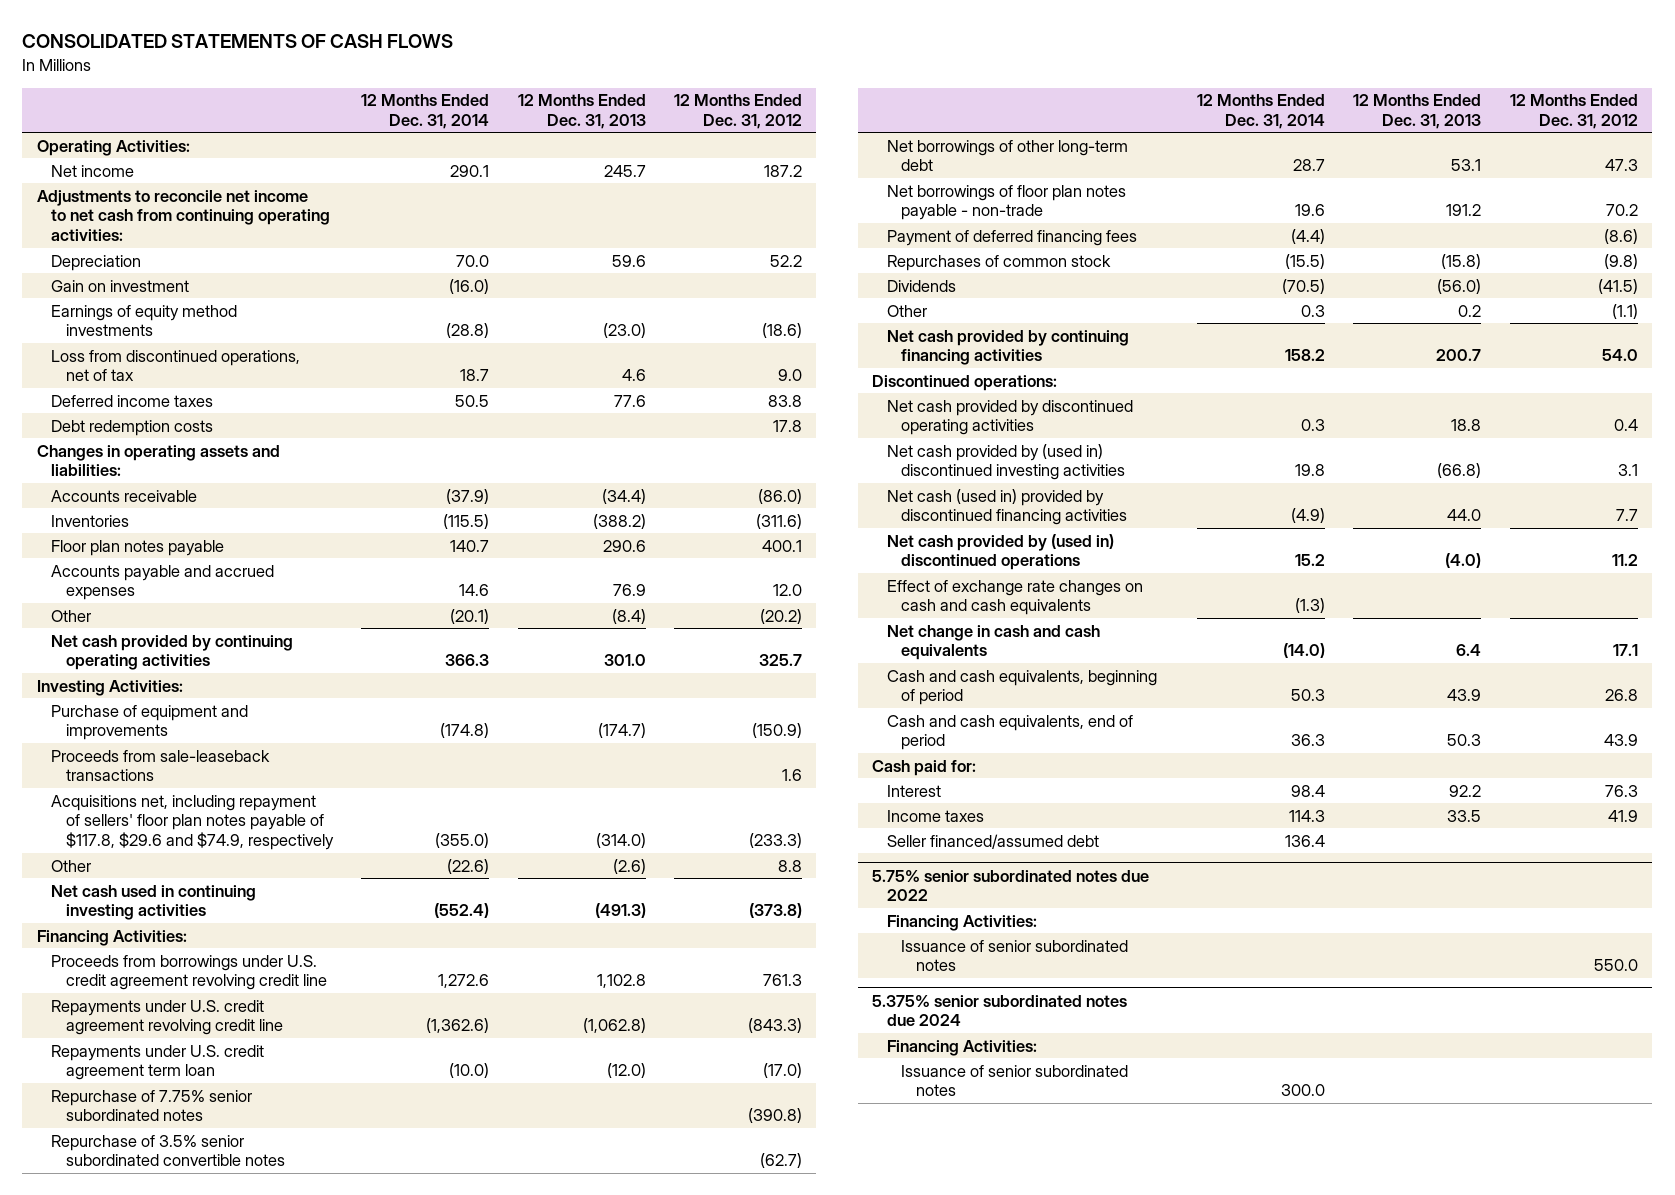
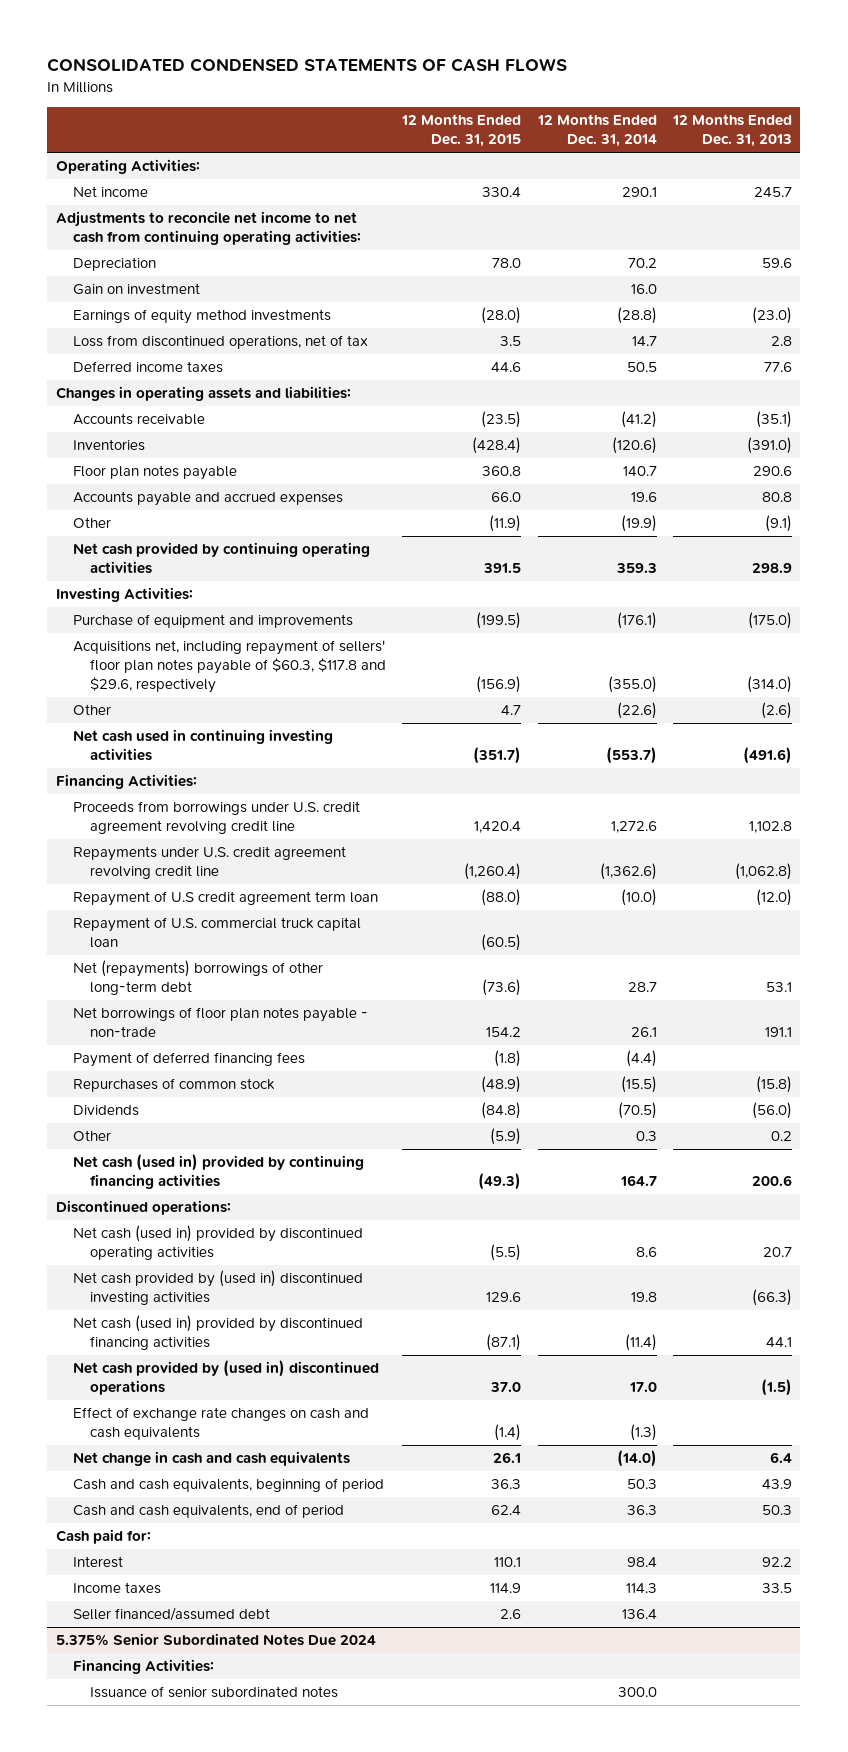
[22,34,454,49] CONSOLIDATED STATEMENTS OF CASH FLOWS -> [47,58,568,73] CONSOLIDATED CONDENSED STATEMENTS OF CASH FLOWS
[674,94,803,130] 12 Months Ended Dec. 31, 2012 -> none
none -> [401,114,522,148] 12 Months Ended Dec. 31, 2015
[456,254,490,267] 70.0 -> [627,258,657,269] 70.2
[449,278,490,294] (16.0) -> [630,284,657,295] 16.0
[460,369,490,382] 18.7 -> [631,336,657,347] 14.7
[621,369,646,382] 4.6 -> [771,336,793,347] 2.8
[51,419,214,436] Debt redemption costs -> none
[446,488,490,504] (37.9) -> [620,411,657,429] (41.2)
[601,488,646,504] (34.4) -> [756,411,793,429] (35.1)
[443,513,490,529] (115.5) -> [611,437,657,455] (120.6)
[592,513,646,529] (388.2) -> [747,437,793,455] (391.0)
[459,584,490,597] 14.6 -> [630,492,657,503] 19.6
[612,584,646,597] 76.9 -> [762,492,793,503] 80.8
[450,608,490,624] (20.1) -> [620,515,657,533] (19.9)
[611,608,646,624] (8.4) -> [765,515,793,533] (9.1)
[445,654,490,667] 366.3 -> [615,563,657,574] 359.3
[603,654,646,667] 301.0 -> [752,563,793,574] 298.9
[51,749,271,782] Proceeds from sale-leaseback transactions -> none
[440,723,490,739] (174.8) -> [616,612,657,630] (176.1)
[597,723,646,739] (174.7) -> [748,612,793,630] (175.0)
[51,794,334,851] Acquisitions net, including repayment of sellers' floor plan notes payable of $117.8, $29.6 and $74.9, respectively -> [72,640,386,693] Acquisitions net, including repayment of sellers' floor plan notes payable of $60.3, $117.8 and $29.6, respectively
[434,903,490,919] (552.4) -> [605,747,657,765] (553.7)
[594,903,646,919] (491.3) -> [743,747,793,765] (491.6)
[51,1089,253,1122] Repurchase of 7.75% senior subordinated notes -> none
[51,1134,285,1167] Repurchase of 3.5% senior subordinated convertible notes -> none
[51,1044,265,1081] Repayments under U.S. credit agreement term loan -> [72,891,378,907] Repayment of U.S credit agreement term loan
none -> [72,917,361,949] Repayment of U.S. commercial truck capital loan
[886,139,1128,172] Net borrowings of other long-term debt -> [72,960,323,996] Net (repayments) borrowings of other long-term debt
[1294,204,1325,217] 19.6 -> [630,1027,657,1038] 26.1
[1446,204,1482,217] 191.2 -> [765,1027,793,1038] 191.1
[886,329,1129,366] Net cash provided by continuing financing activities -> [72,1154,364,1190] Net cash (used in) provided by continuing financing activities
[1284,349,1325,362] 158.2 -> [619,1175,657,1187] 164.7
[1436,349,1482,362] 200.7 -> [752,1175,793,1187] 200.6
[886,399,1133,436] Net cash provided by discontinued operating activities -> [72,1225,363,1261] Net cash (used in) provided by discontinued operating activities
[1300,419,1325,432] 0.3 -> [635,1247,657,1258] 8.6
[1451,419,1482,432] 18.8 -> [763,1247,793,1258] 20.7
[1437,463,1482,479] (66.8) -> [752,1289,793,1307] (66.3)
[1290,508,1325,524] (4.9) -> [624,1334,657,1352] (11.4)
[1447,509,1482,522] 44.0 -> [766,1337,793,1348] 44.1
[1294,554,1325,567] 15.2 -> [628,1382,657,1393] 17.0
[1445,553,1482,569] (4.0) -> [761,1379,793,1397] (1.5)
[872,869,1150,902] 5.75% senior subordinated notes due 2022 -> none
[886,914,1037,931] Financing Activities: -> none
[901,939,1129,972] Issuance of senior subordinated notes -> none
[872,994,1128,1027] 5.375% senior subordinated notes due 2024 -> [55,1633,376,1647] 5.375% Senior Subordinated Notes Due 2024

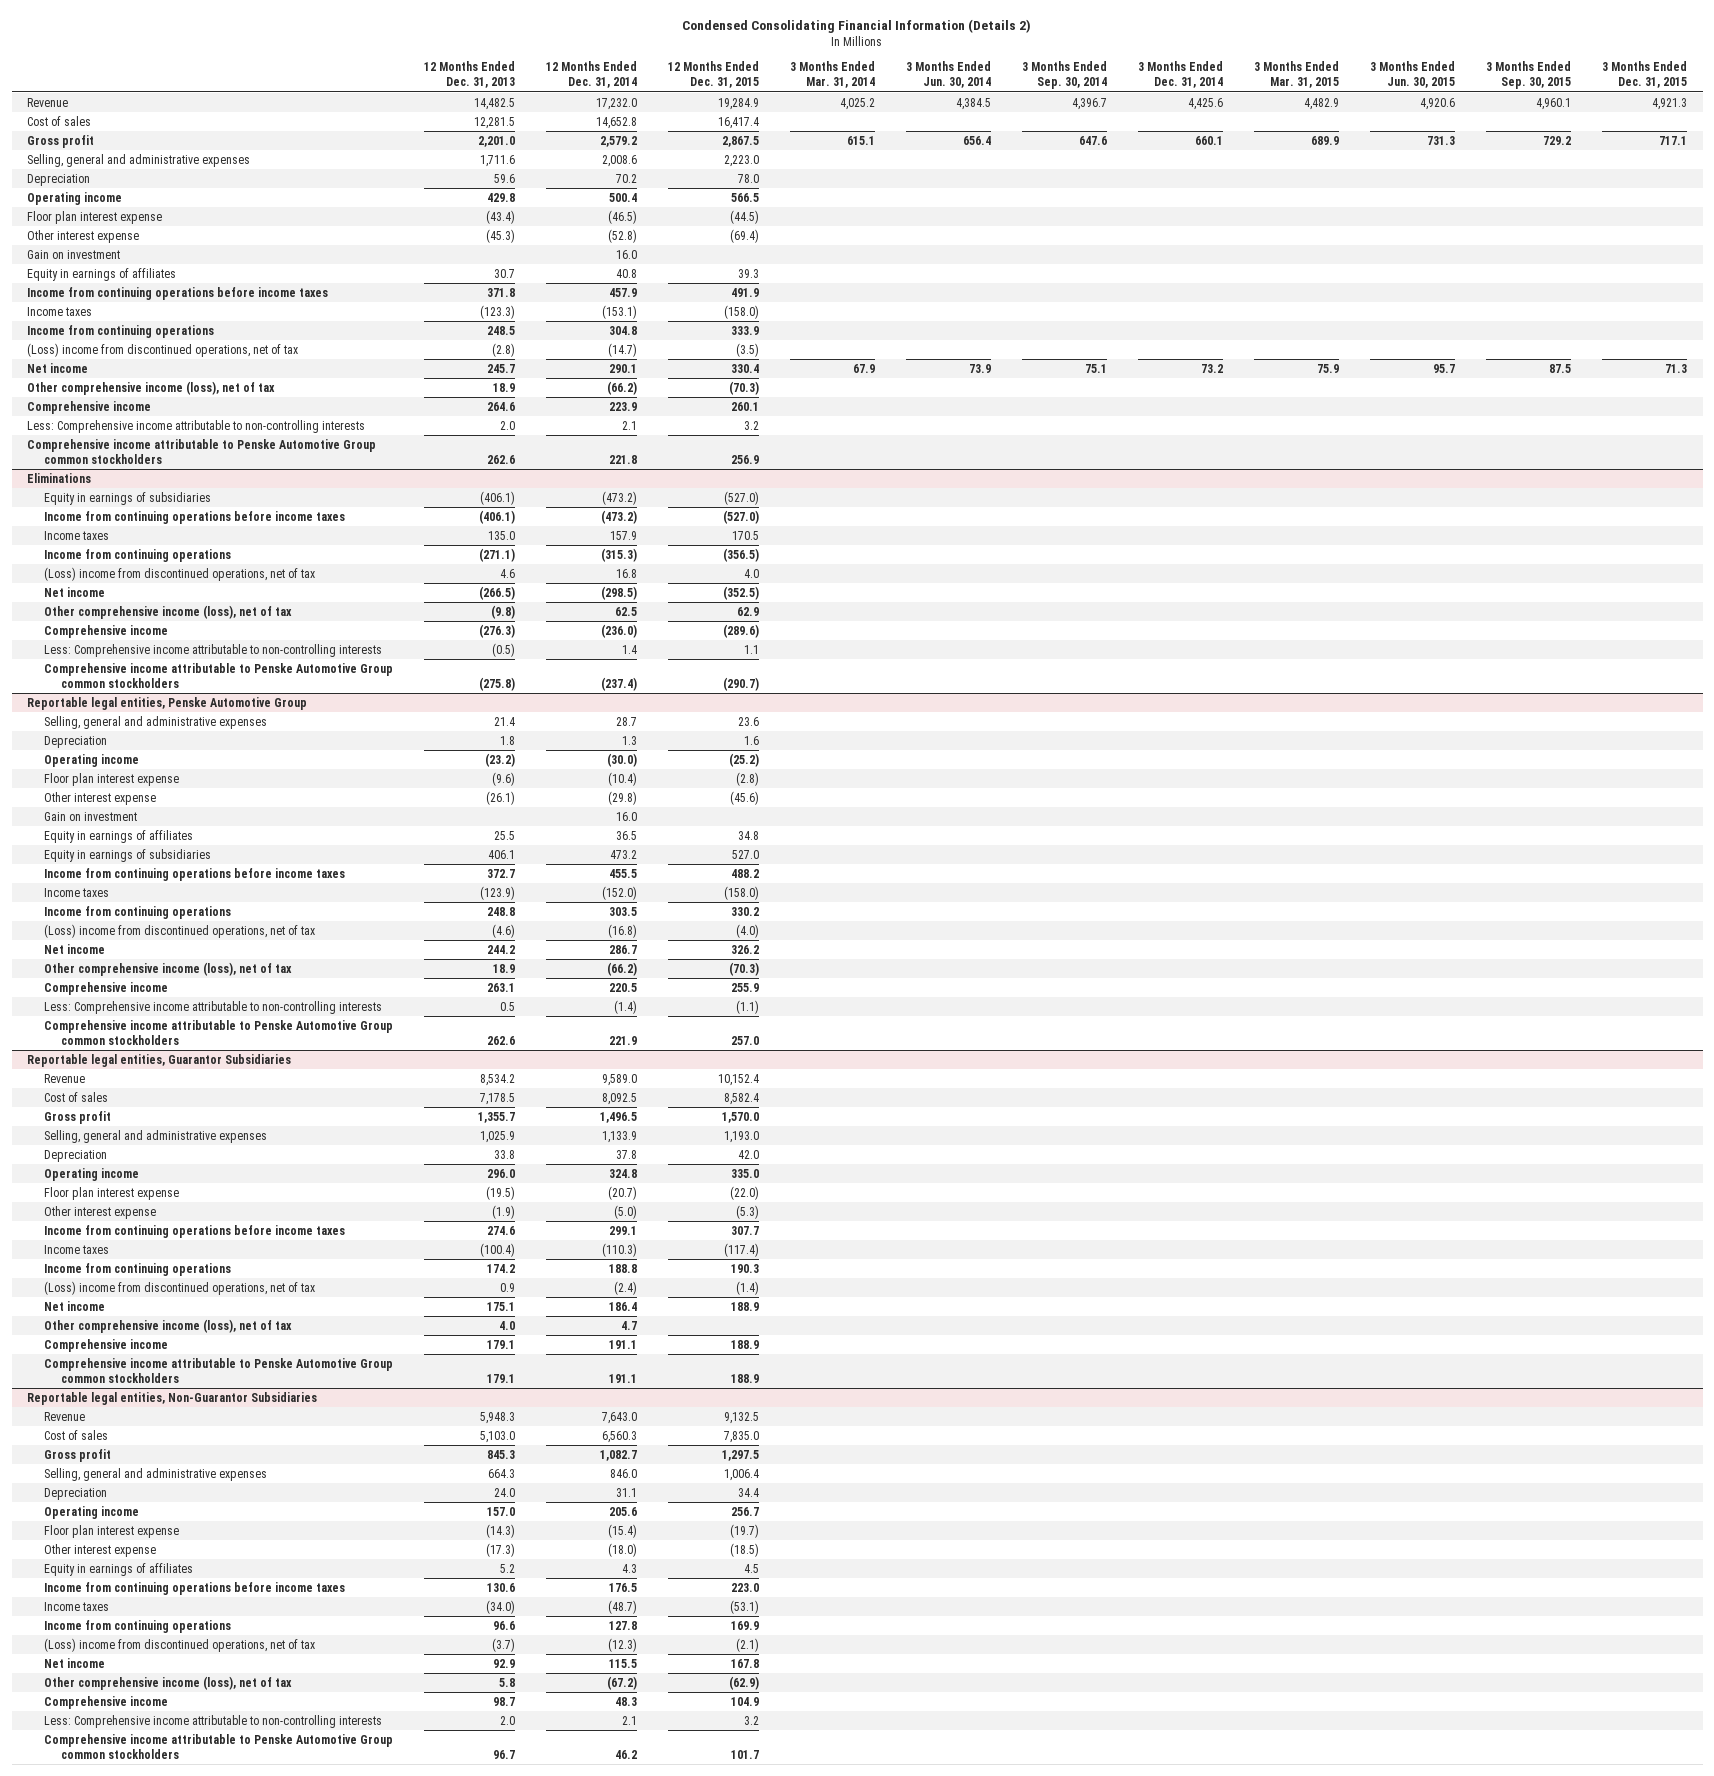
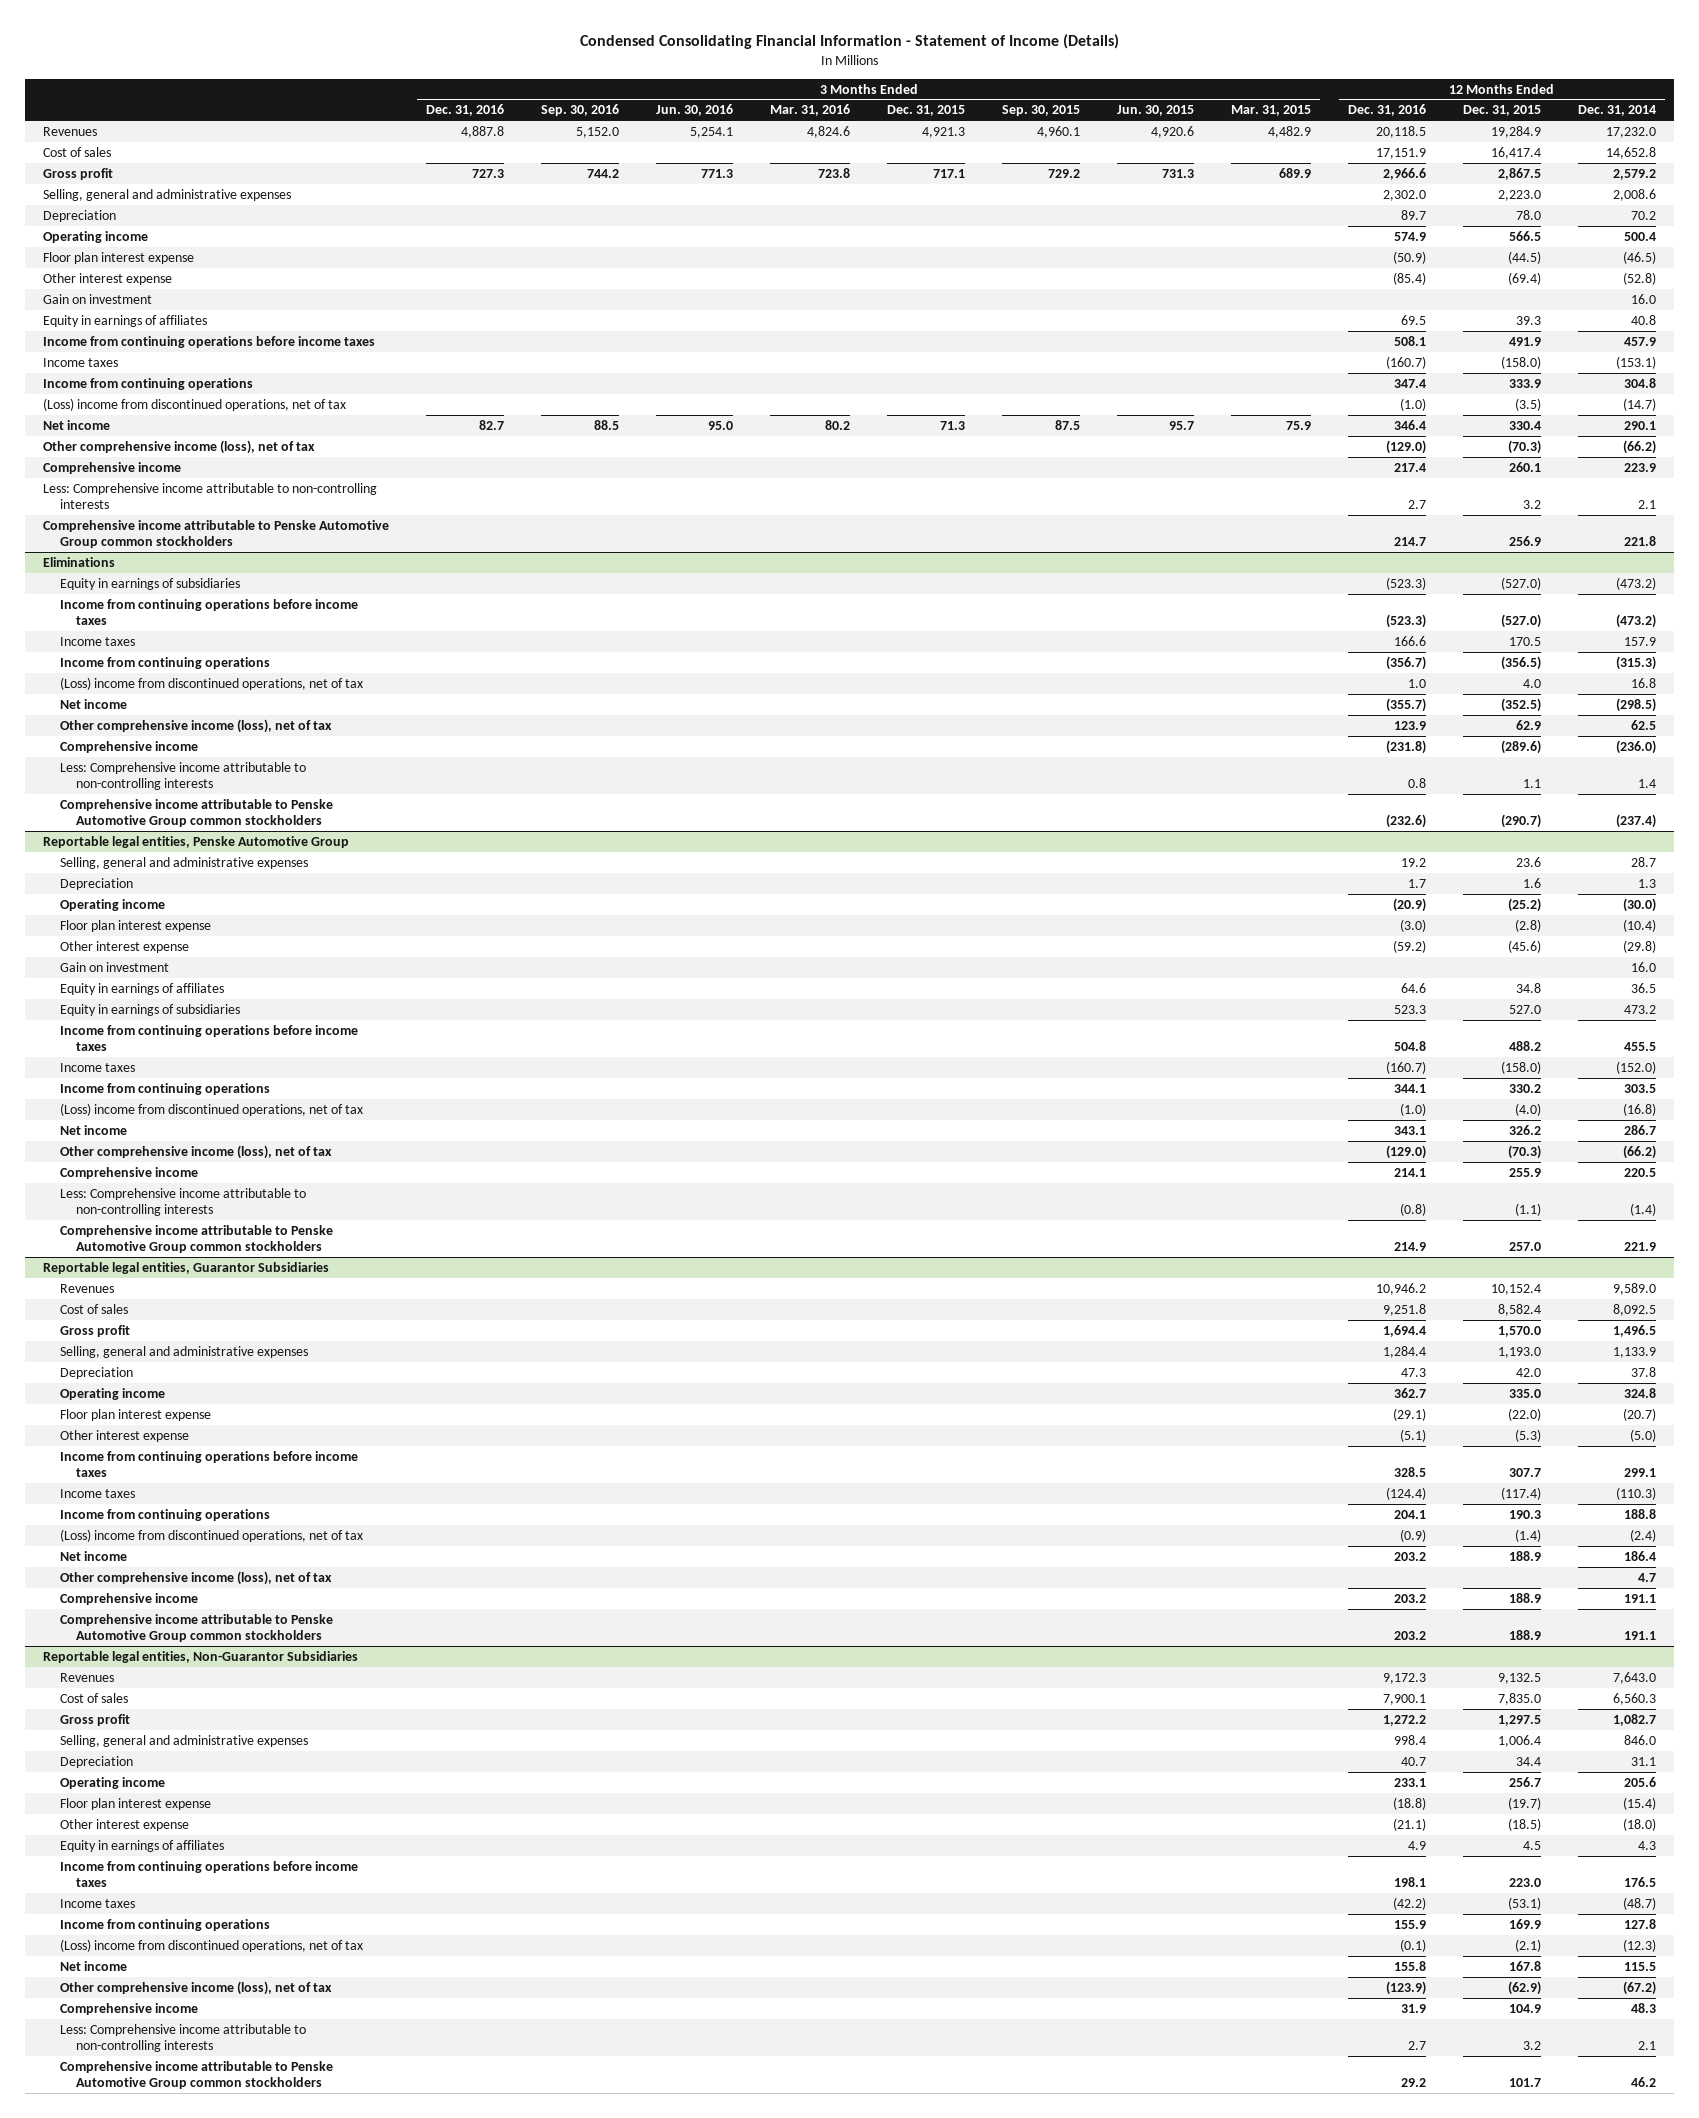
[682,19,1032,34] Condensed Consolidating Financial Information (Details 2) -> [579,34,1119,50] Condensed Consolidating Financial Information - Statement of Income (Details)
[424,61,516,89] 12 Months Ended Dec. 31, 2013 -> none
[790,61,876,89] 3 Months Ended Mar. 31, 2014 -> none
[906,61,992,89] 3 Months Ended Jun. 30, 2014 -> none
[1022,61,1108,90] 3 Months Ended Sep. 30, 2014 -> none
[1138,61,1224,89] 3 Months Ended Dec. 31, 2014 -> none
none -> [426,104,505,117] Dec. 31, 2016
none -> [541,104,620,117] Sep. 30, 2016
none -> [656,104,734,117] Jun. 30, 2016
none -> [770,104,851,117] Mar. 31, 2016
none -> [1347,104,1426,117] Dec. 31, 2016
[27,97,69,107] Revenue -> [43,126,98,136] Revenues
[44,1073,86,1083] Revenue -> [59,1283,114,1293] Revenues
[44,1411,86,1421] Revenue -> [59,1672,114,1682] Revenues

